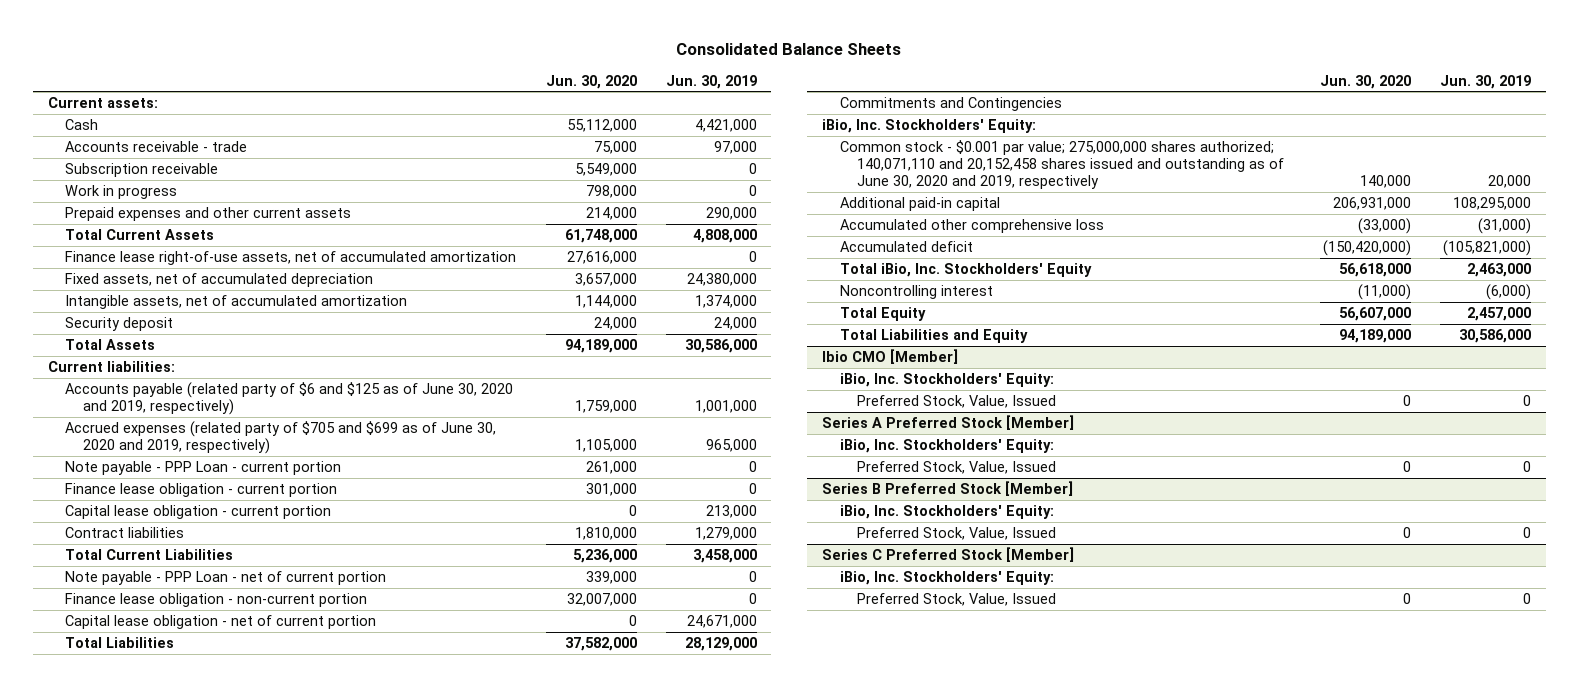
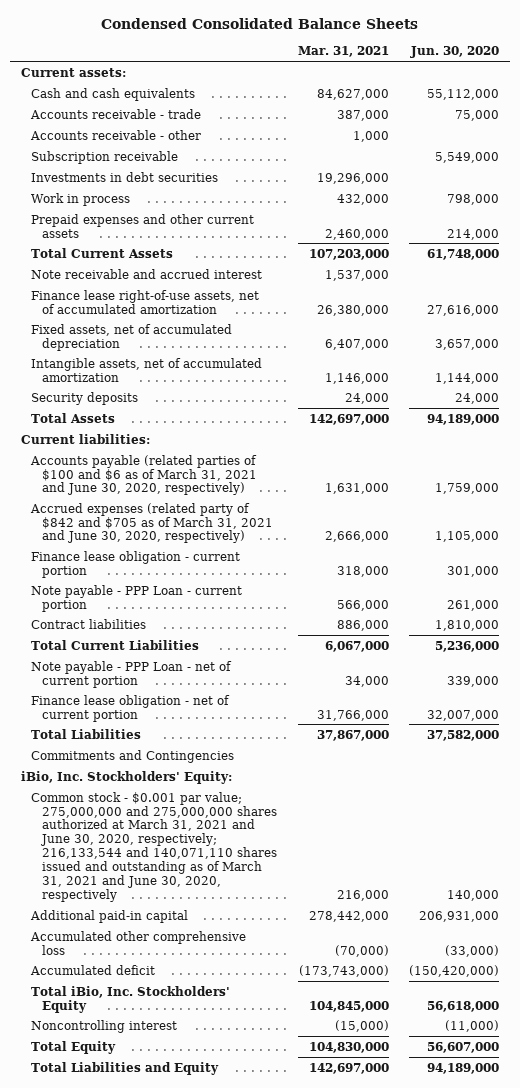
[676,43,902,56] Consolidated Balance Sheets -> [101,17,419,29] Condensed Consolidated Balance Sheets
[665,74,757,89] Jun. 30, 2019 -> none
none -> [297,46,389,58] Mar. 31, 2021
[65,118,99,130] Cash -> [31,87,196,101] Cash and cash equivalents
none -> [30,129,202,140] Accounts receivable - other
none -> [31,171,219,182] Investments in debt securities
[65,184,178,199] Work in progress -> [31,192,131,206] Work in process
none -> [31,268,263,279] Note receivable and accrued interest
[65,316,174,331] Security deposit -> [31,391,139,405] Security deposits
[65,381,514,415] Accounts payable (related party of $6 and $125 as of June 30, 2020 and 2019, respectively) -> [30,454,258,496] Accounts payable (related parties of $100 and $6 as of March 31, 2021 and June 30, 2020, respectively)
[65,420,497,454] Accrued expenses (related party of $705 and $699 as of June 30, 2020 and 2019, respectively) -> [30,502,274,544] Accrued expenses (related party of $842 and $705 as of March 31, 2021 and June 30, 2020, respectively)
[65,504,332,519] Capital lease obligation - current portion -> none
[65,460,342,475] Note payable - PPP Loan - current portion -> [31,584,243,612] Note payable - PPP Loan - current portion
[65,614,377,629] Capital lease obligation - net of current portion -> none
[65,592,368,607] Finance lease obligation - non-current portion -> [31,694,231,722] Finance lease obligation - net of current portion
[839,139,1285,189] Common stock - $0.001 par value; 275,000,000 shares authorized; 140,071,110 and 20,152,458 shares issued and outstanding as of June 30, 2020 and 2019, respectively -> [31,791,278,903] Common stock - $0.001 par value; 275,000,000 and 275,000,000 shares authorized at March 31, 2021 and June 30, 2020, respectively; 216,133,544 and 140,071,110 shares issued and outstanding as of March 31, 2021 and June 30, 2020, respectively
[822,348,959,364] Ibio CMO [Member] -> none
[839,372,1054,387] iBio, Inc. Stockholders' Equity: -> none
[857,394,1057,408] Preferred Stock, Value, Issued -> none
[822,414,1075,430] Series A Preferred Stock [Member] -> none
[839,438,1054,453] iBio, Inc. Stockholders' Equity: -> none
[857,460,1057,474] Preferred Stock, Value, Issued -> none
[822,480,1074,496] Series B Preferred Stock [Member] -> none
[839,504,1054,519] iBio, Inc. Stockholders' Equity: -> none
[857,526,1057,540] Preferred Stock, Value, Issued -> none
[822,546,1075,562] Series C Preferred Stock [Member] -> none
[839,570,1054,585] iBio, Inc. Stockholders' Equity: -> none
[857,592,1057,606] Preferred Stock, Value, Issued -> none

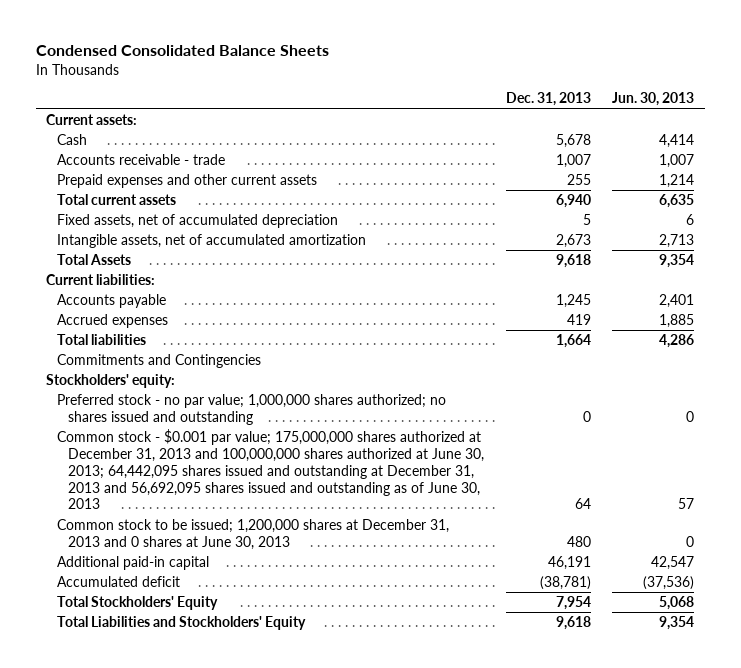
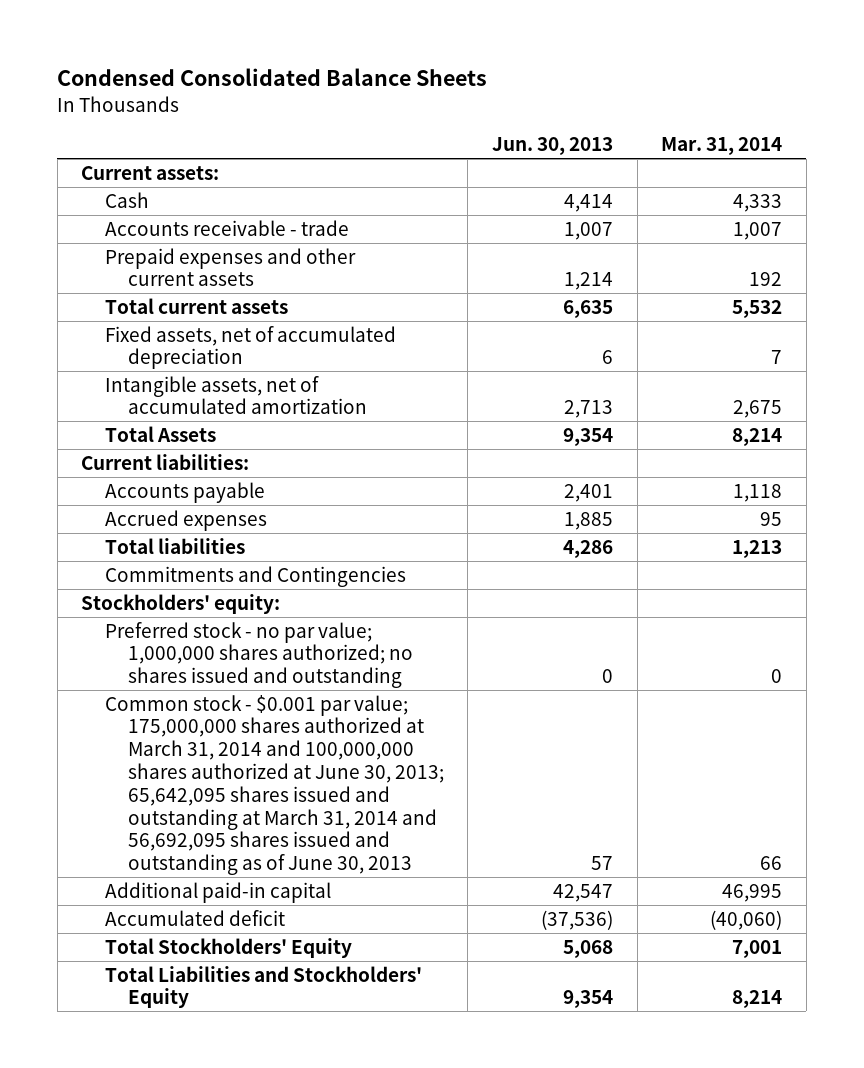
[505,92,591,107] Dec. 31, 2013 -> none
none -> [661,137,783,156] Mar. 31, 2014
[57,519,450,550] Common stock to be issued; 1,200,000 shares at December 31, 2013 and 0 shares at June 30, 2013 -> none
[57,429,484,510] Common stock - $0.001 par value; 175,000,000 shares authorized at December 31, 2013 and 100,000,000 shares authorized at June 30, 2013; 64,442,095 shares issued and outstanding at December 31, 2013 and 56,692,095 shares issued and outstanding as of June 30, 2013 -> [104,694,444,876] Common stock - $0.001 par value; 175,000,000 shares authorized at March 31, 2014 and 100,000,000 shares authorized at June 30, 2013; 65,642,095 shares issued and outstanding at March 31, 2014 and 56,692,095 shares issued and outstanding as of June 30, 2013

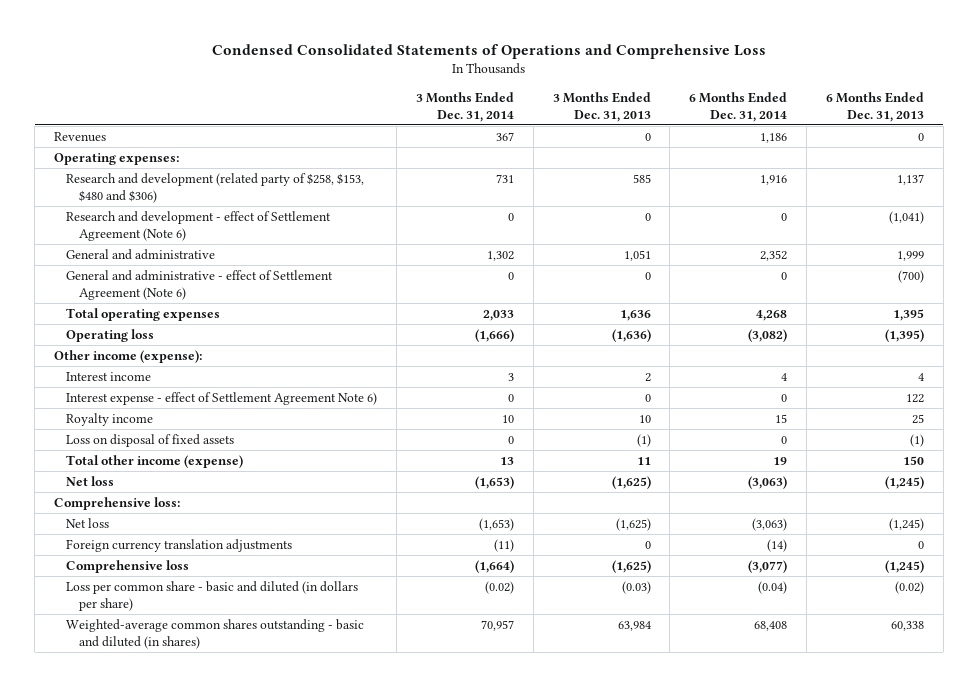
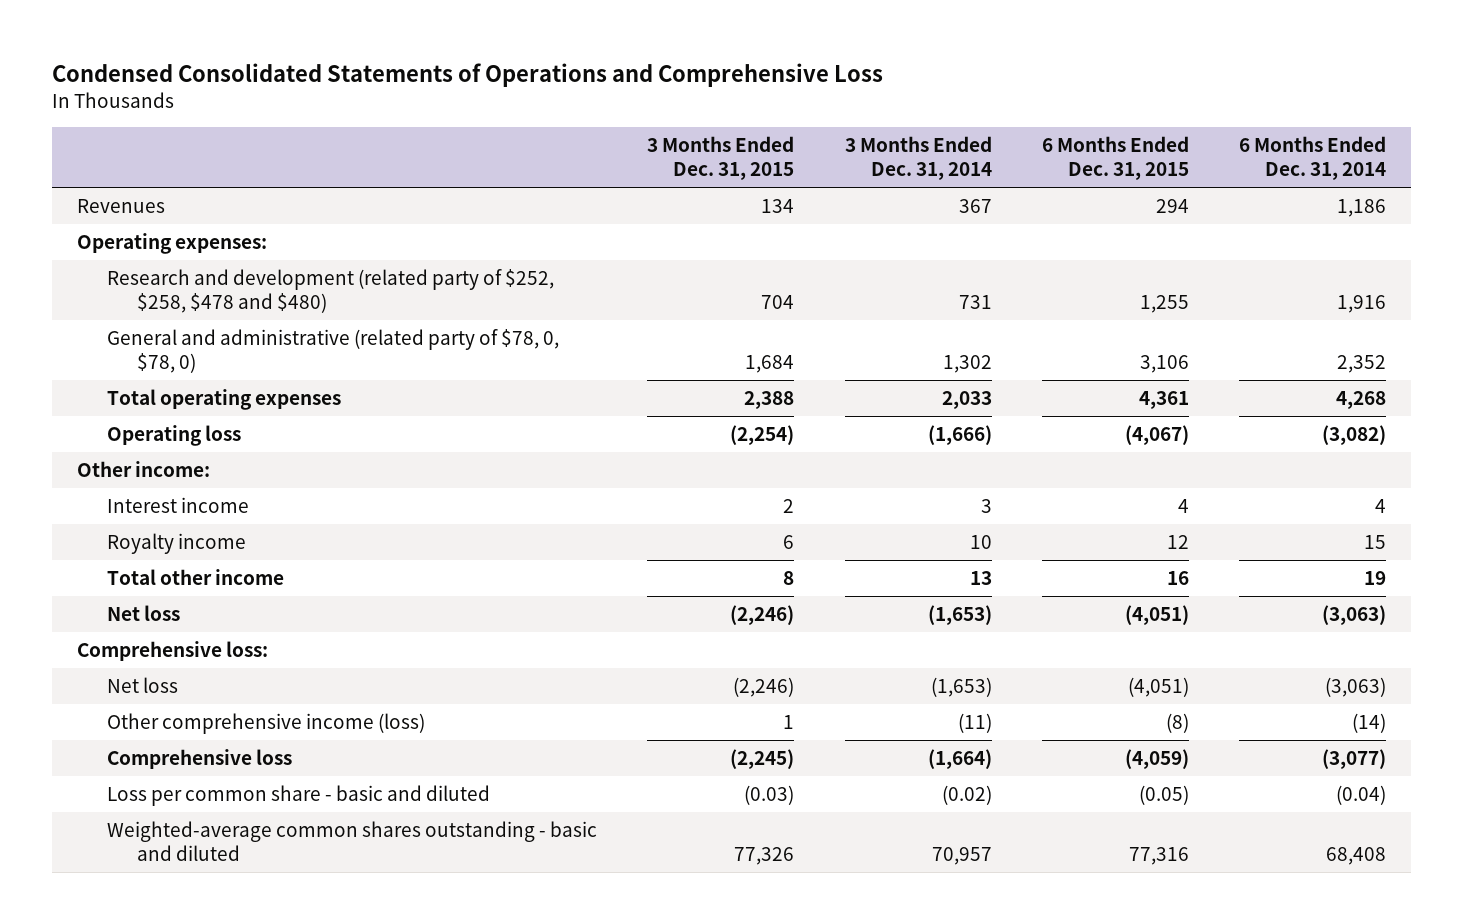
[552,91,651,122] 3 Months Ended Dec. 31, 2013 -> none
[825,91,924,122] 6 Months Ended Dec. 31, 2013 -> none
none -> [647,135,795,181] 3 Months Ended Dec. 31, 2015
none -> [1041,135,1189,181] 6 Months Ended Dec. 31, 2015
[66,210,332,241] Research and development - effect of Settlement Agreement (Note 6) -> none
[66,269,334,300] General and administrative - effect of Settlement Agreement (Note 6) -> none
[66,172,365,203] Research and development (related party of $258, $153, $480 and $306) -> [106,268,554,314] Research and development (related party of $252, $258, $478 and $480)
[66,248,216,260] General and administrative -> [106,328,559,374] General and administrative (related party of $78, 0, $78, 0)
[53,349,202,363] Other income (expense): -> [77,460,211,477] Other income:
[66,391,378,405] Interest expense - effect of Settlement Agreement Note 6) -> none
[66,433,235,447] Loss on disposal of fixed assets -> none
[66,454,244,468] Total other income (expense) -> [106,568,284,585] Total other income
[66,538,293,552] Foreign currency translation adjustments -> [106,712,425,734] Other comprehensive income (loss)
[66,580,359,611] Loss per common share - basic and diluted (in dollars per share) -> [106,784,490,806] Loss per common share - basic and diluted
[66,618,365,649] Weighted-average common shares outstanding - basic and diluted (in shares) -> [106,820,597,862] Weighted-average common shares outstanding - basic and diluted

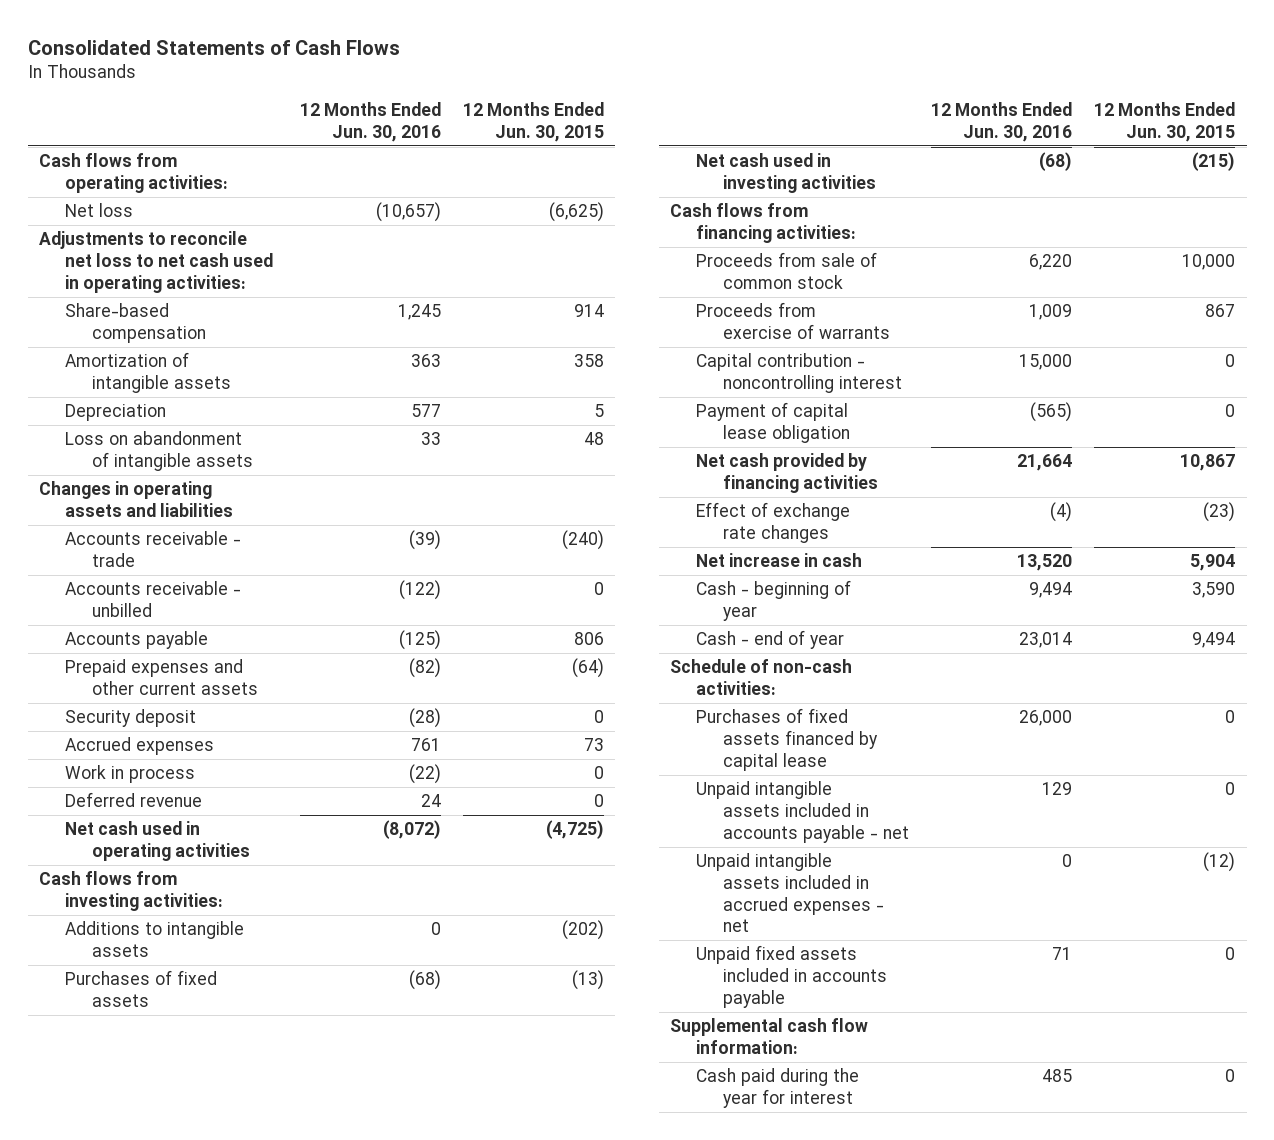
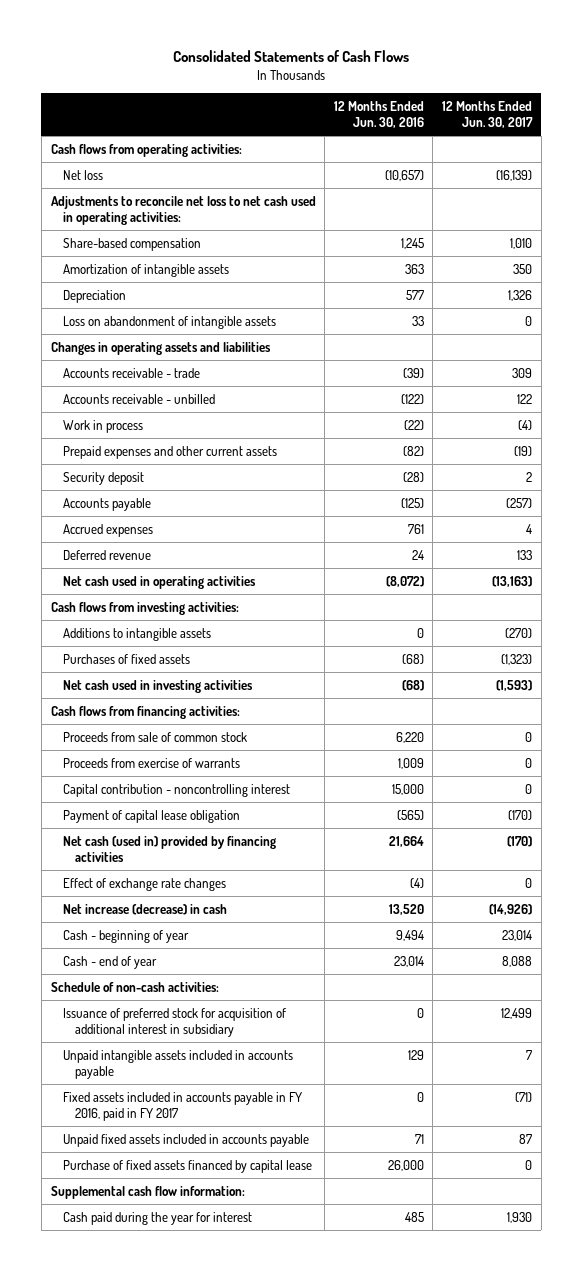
[463,101,605,142] 12 Months Ended Jun. 30, 2015 -> none
none -> [442,100,534,129] 12 Months Ended Jun. 30, 2017
[65,765,196,784] Work in process -> [62,419,143,433] Work in process
[65,631,209,650] Accounts payable -> [62,497,151,511] Accounts payable
[696,453,878,493] Net cash provided by financing activities -> [62,835,276,863] Net cash (used in) provided by financing activities
[696,553,863,568] Net increase in cash -> [62,903,227,915] Net increase (decrease) in cash
[696,708,878,771] Purchases of fixed assets financed by capital lease -> none
[696,853,884,933] Unpaid intangible assets included in accrued expenses - net -> none
none -> [62,1007,286,1038] Issuance of preferred stock for acquisition of additional interest in subsidiary
[696,781,909,843] Unpaid intangible assets included in accounts payable - net -> [62,1049,293,1080] Unpaid intangible assets included in accounts payable
none -> [62,1091,302,1122] Fixed assets included in accounts payable in FY 2016, paid in FY 2017
none -> [62,1159,312,1173] Purchase of fixed assets financed by capital lease

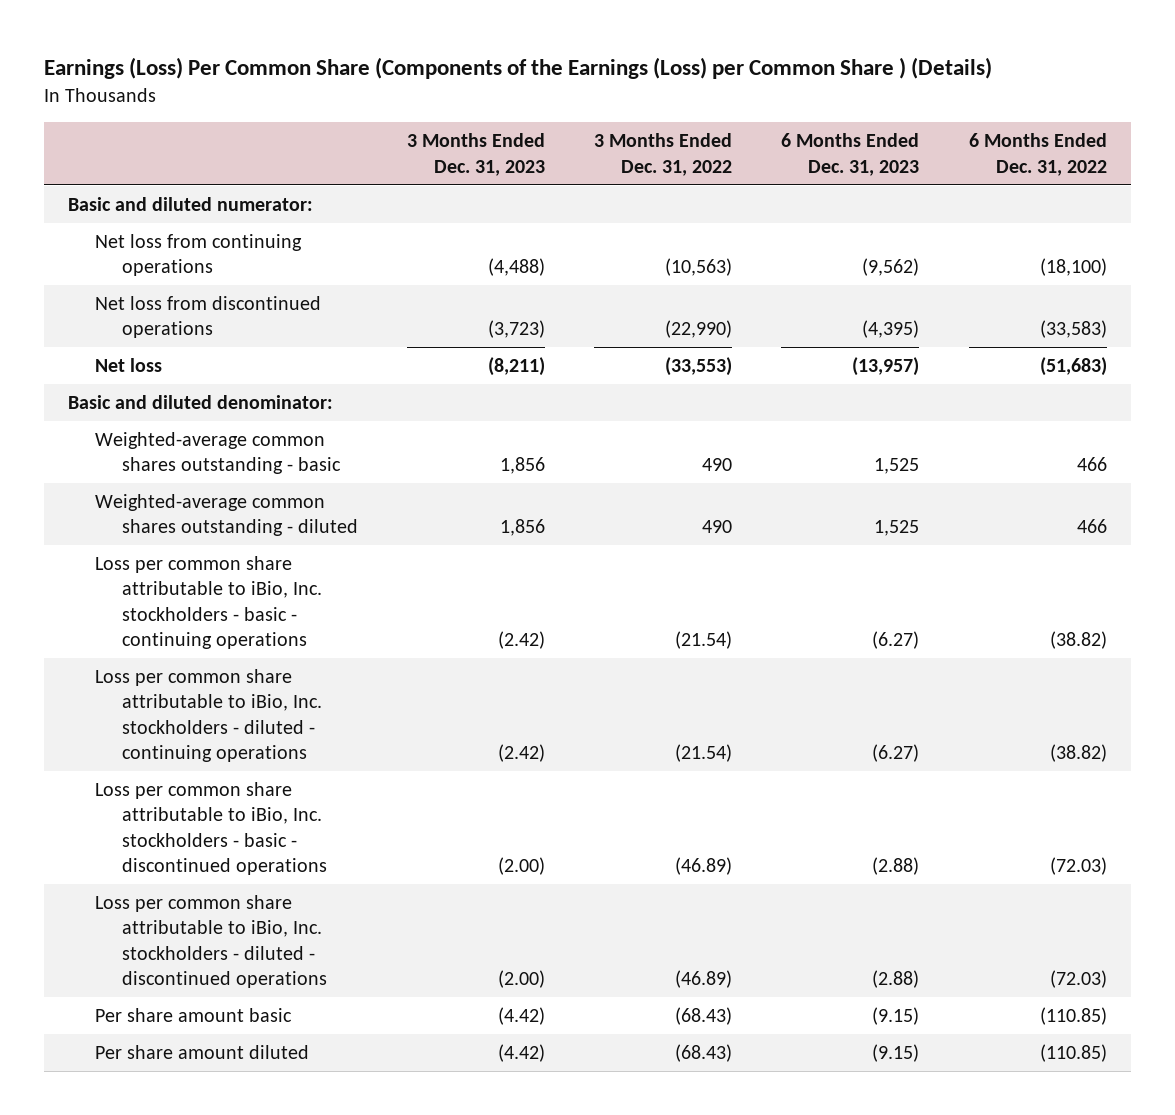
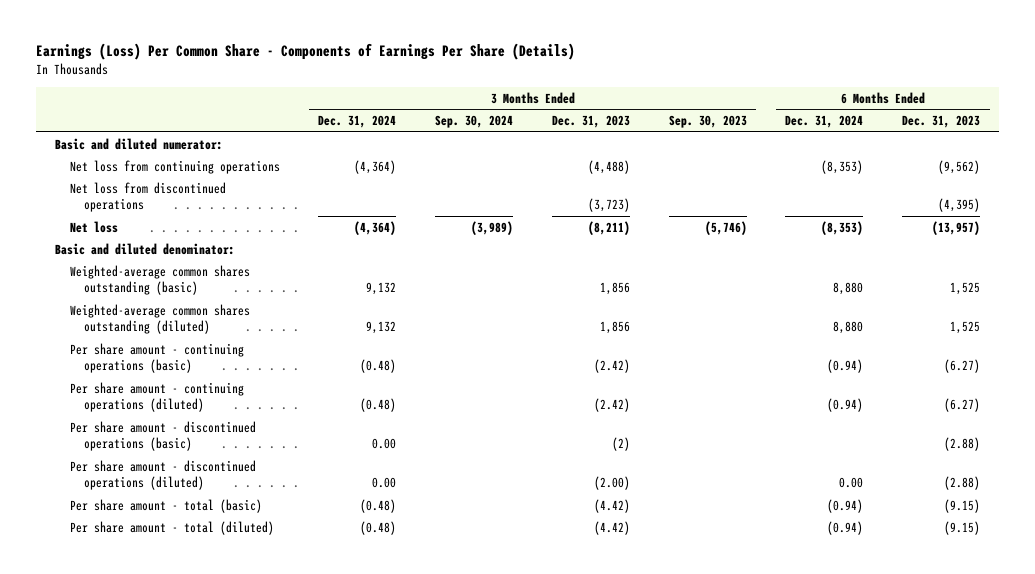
[43,57,992,80] Earnings (Loss) Per Common Share (Components of the Earnings (Loss) per Common Share ) (Details) -> [36,43,576,61] Earnings (Loss) Per Common Share - Components of Earnings Per Share (Details)
[594,133,733,176] 3 Months Ended Dec. 31, 2022 -> none
[968,133,1107,176] 6 Months Ended Dec. 31, 2022 -> none
none -> [318,115,397,129] Dec. 31, 2024
none -> [435,115,514,129] Sep. 30, 2024
none -> [668,115,747,129] Sep. 30, 2023
none -> [785,115,864,129] Dec. 31, 2024
[95,432,341,475] Weighted-average common shares outstanding - basic -> [69,264,250,296] Weighted-average common shares outstanding (basic)
[95,494,358,537] Weighted-average common shares outstanding - diluted -> [69,303,250,335] Weighted-average common shares outstanding (diluted)
[95,556,322,650] Loss per common share attributable to iBio, Inc. stockholders - basic - continuing operations -> [69,342,244,374] Per share amount - continuing operations (basic)
[95,669,322,763] Loss per common share attributable to iBio, Inc. stockholders - diluted - continuing operations -> [69,381,244,413] Per share amount - continuing operations (diluted)
[95,782,327,876] Loss per common share attributable to iBio, Inc. stockholders - basic - discontinued operations -> [69,420,256,452] Per share amount - discontinued operations (basic)
[497,857,545,876] (2.00) -> [611,437,630,452] (2)
[95,895,327,989] Loss per common share attributable to iBio, Inc. stockholders - diluted - discontinued operations -> [69,459,256,491] Per share amount - discontinued operations (diluted)
[95,1008,293,1023] Per share amount basic -> [69,498,262,513] Per share amount - total (basic)
[95,1045,310,1060] Per share amount diluted -> [69,520,274,535] Per share amount - total (diluted)

